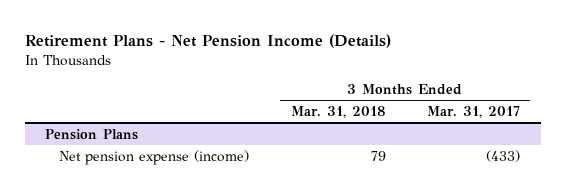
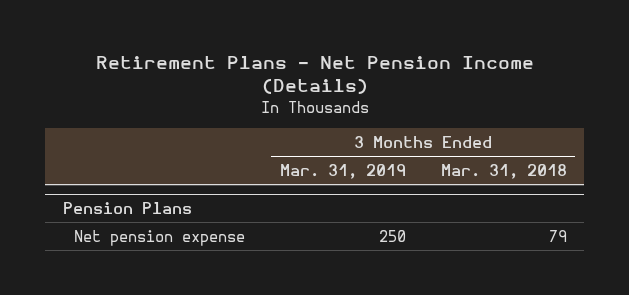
[427,106,521,119] Mar. 31, 2017 -> none
none -> [280,163,407,179] Mar. 31, 2019
[59,149,250,165] Net pension expense (income) -> [74,229,246,246] Net pension expense

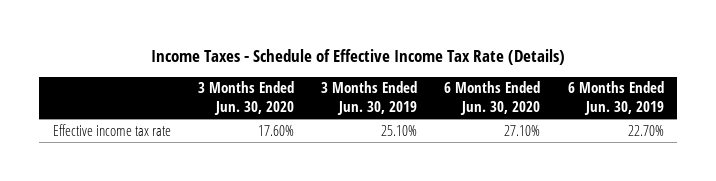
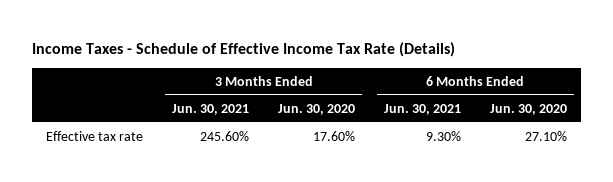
[321,81,418,116] 3 Months Ended Jun. 30, 2019 -> none
[567,81,664,116] 6 Months Ended Jun. 30, 2019 -> none
none -> [172,103,250,115] Jun. 30, 2021
none -> [384,103,462,115] Jun. 30, 2021
[52,123,171,136] Effective income tax rate -> [46,131,144,142] Effective tax rate

